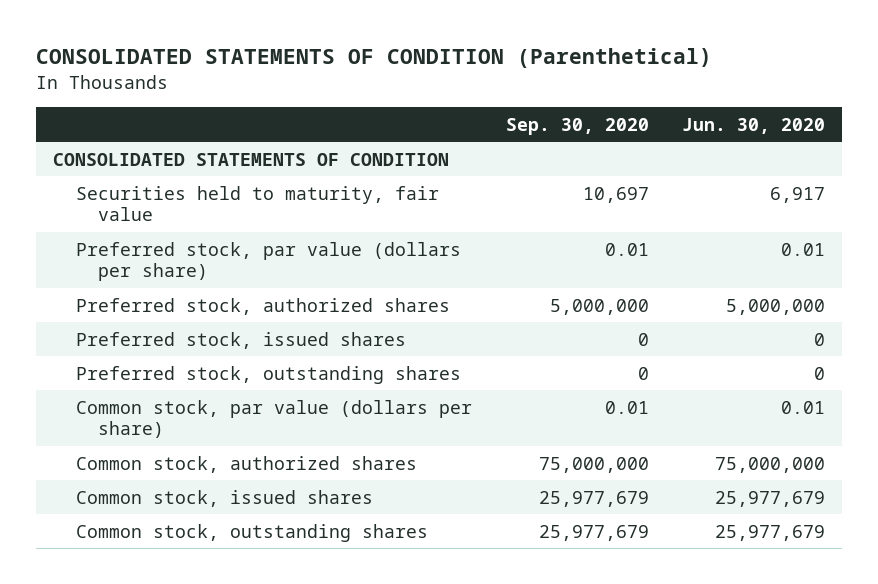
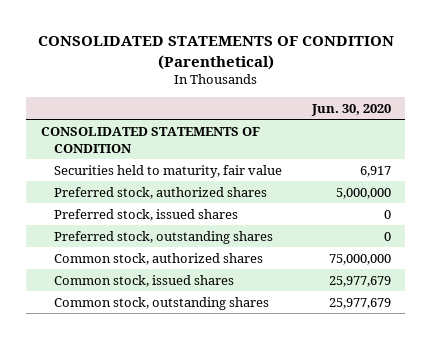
[505,117,649,135] Sep. 30, 2020 -> none
[75,241,461,282] Preferred stock, par value (dollars per share) -> none
[75,399,472,439] Common stock, par value (dollars per share) -> none

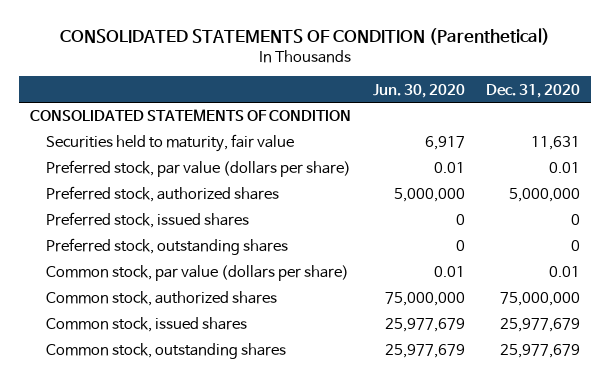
none -> [485,83,580,98] Dec. 31, 2020
none -> [46,160,352,178] Preferred stock, par value (dollars per share)
none -> [46,265,350,282] Common stock, par value (dollars per share)

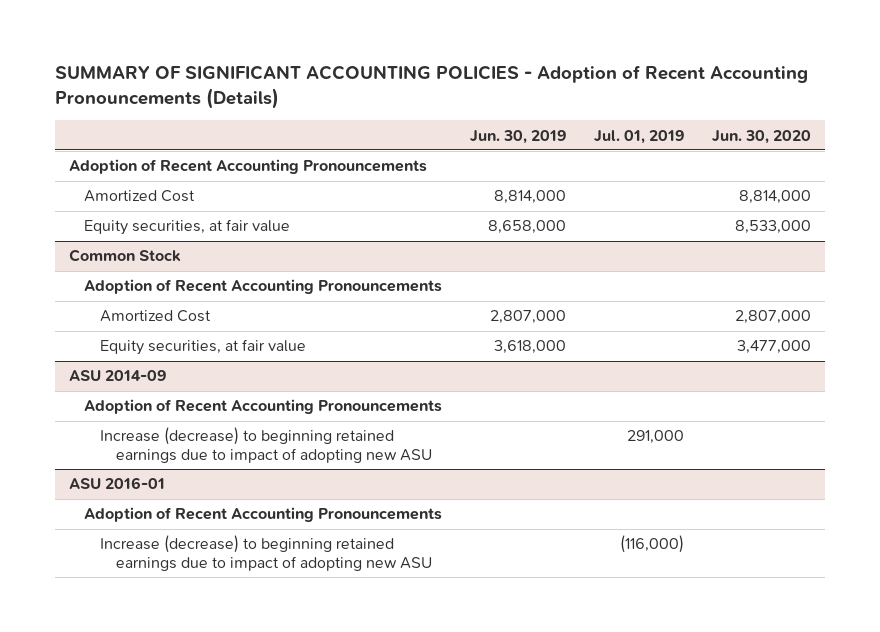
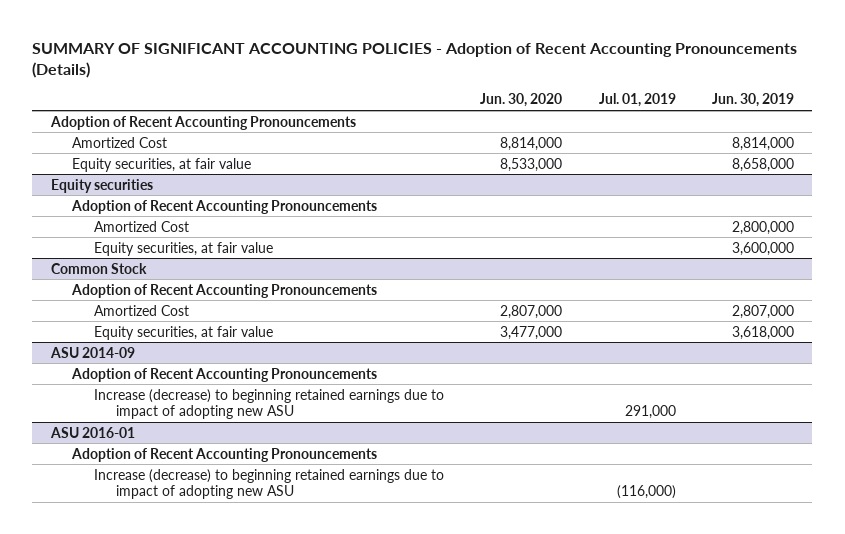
none -> [50,178,153,193] Equity securities
none -> [71,199,378,214] Adoption of Recent Accounting Pronouncements
none -> [94,220,190,232] Amortized Cost
none -> [94,241,274,256] Equity securities, at fair value

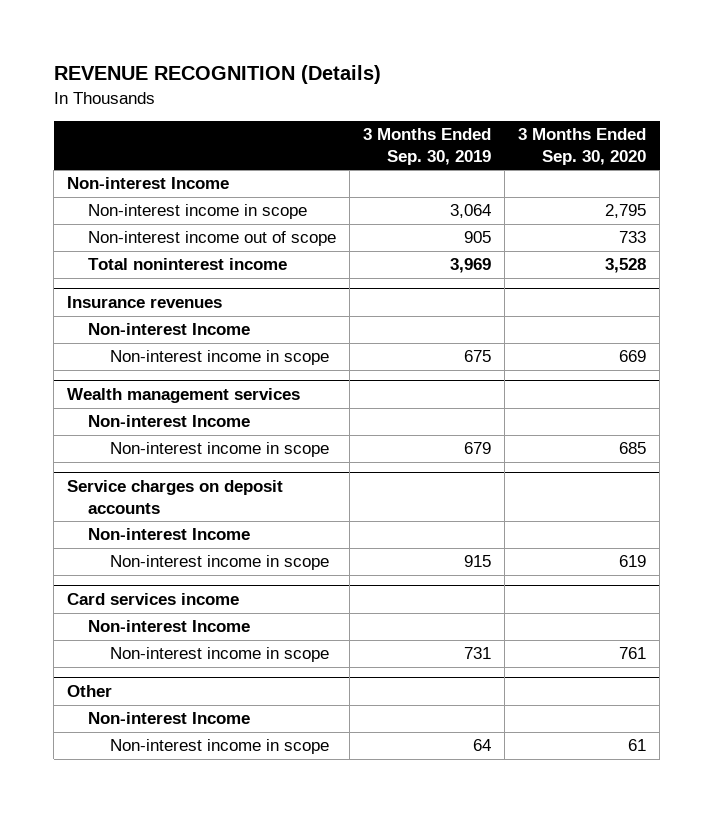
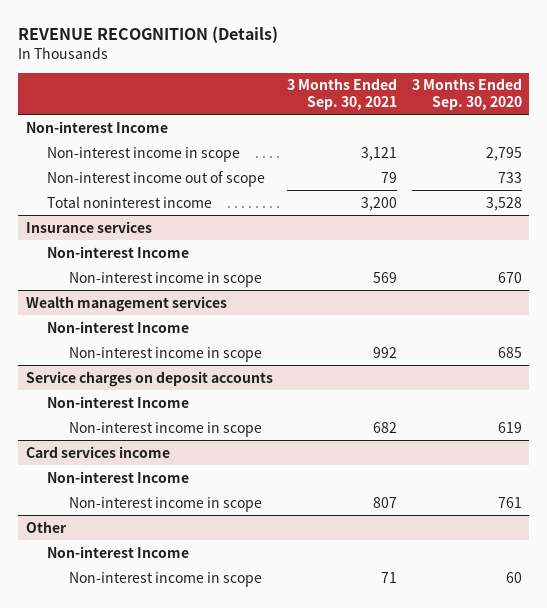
[363,128,492,165] 3 Months Ended Sep. 30, 2019 -> none
none -> [287,78,398,110] 3 Months Ended Sep. 30, 2021
[66,296,222,309] Insurance revenues -> [25,220,152,233] Insurance services
[619,350,647,363] 669 -> [497,271,522,283] 670
[628,739,647,752] 61 -> [505,571,522,583] 60

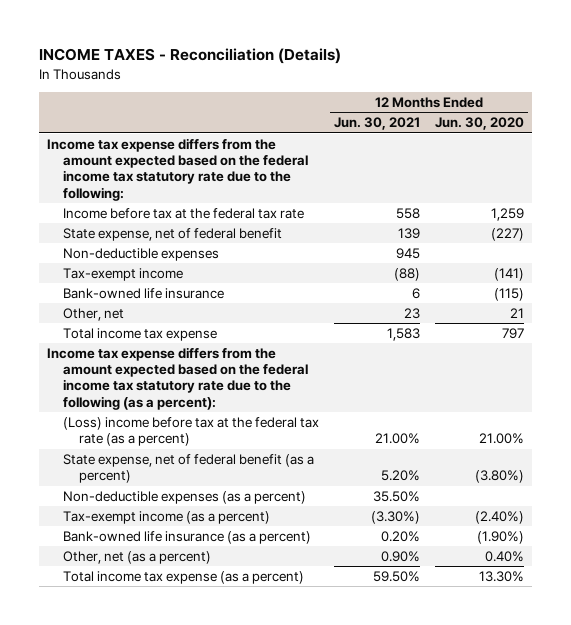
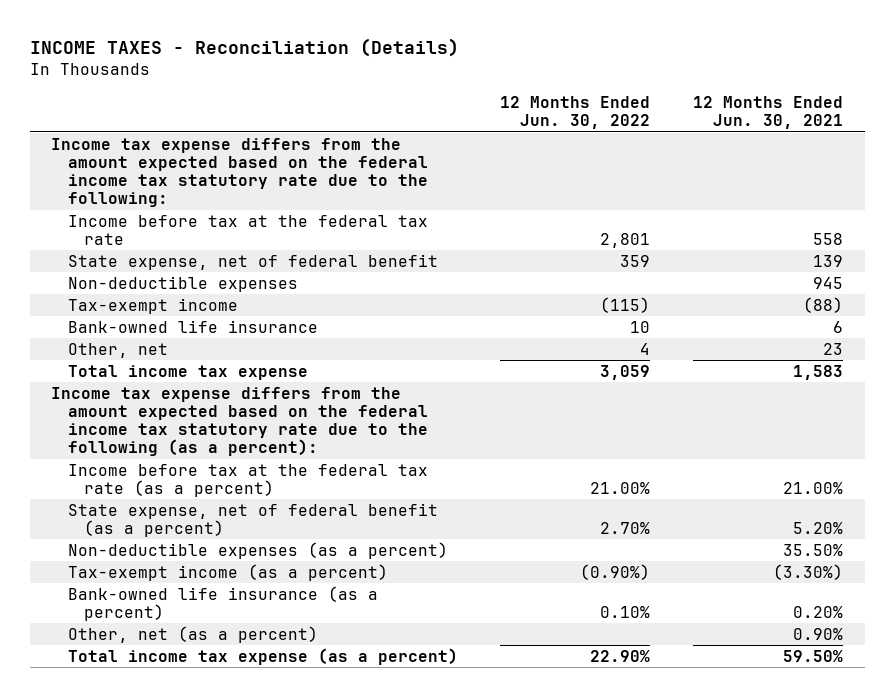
[435,117,525,131] Jun. 30, 2020 -> none
none -> [500,96,651,130] 12 Months Ended Jun. 30, 2022
[62,416,319,447] (Loss) income before tax at the federal tax rate (as a percent) -> [67,463,428,498] Income before tax at the federal tax rate (as a percent)

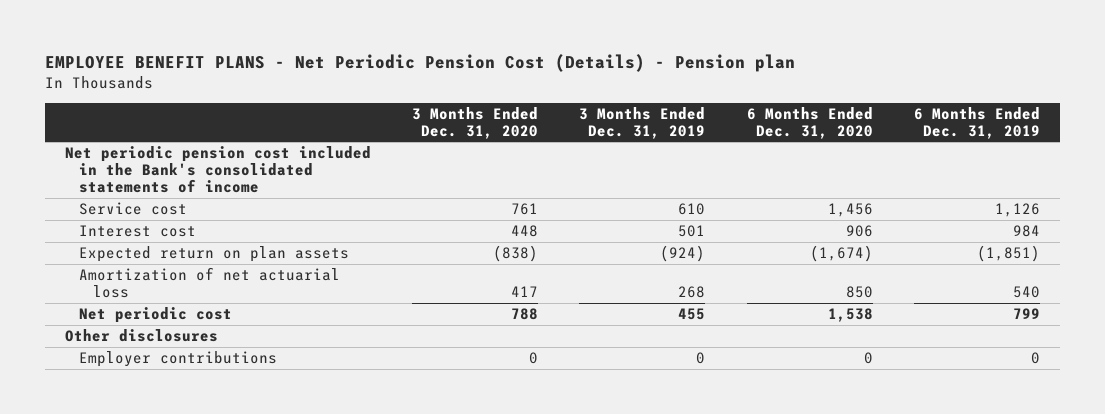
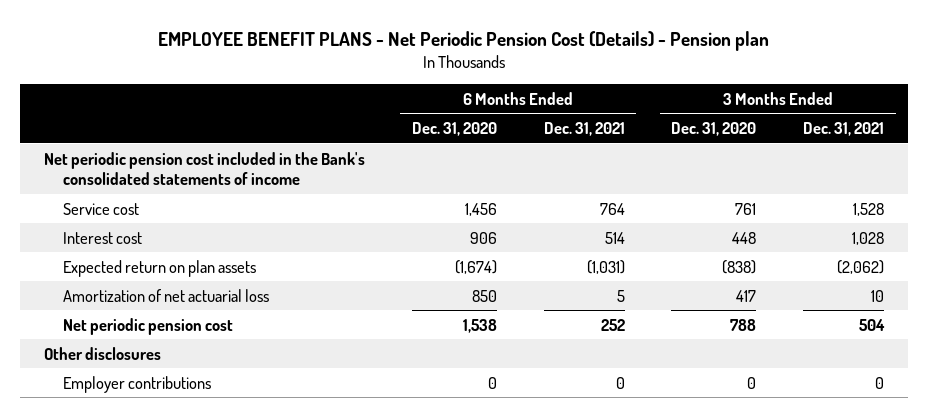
[579,106,706,139] 3 Months Ended Dec. 31, 2019 -> none
[913,106,1040,139] 6 Months Ended Dec. 31, 2019 -> none
none -> [543,122,625,137] Dec. 31, 2021
none -> [803,122,885,137] Dec. 31, 2021
[79,307,233,324] Net periodic cost -> [63,317,234,335] Net periodic pension cost

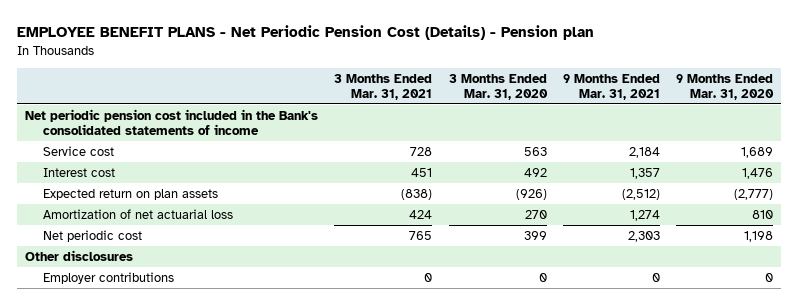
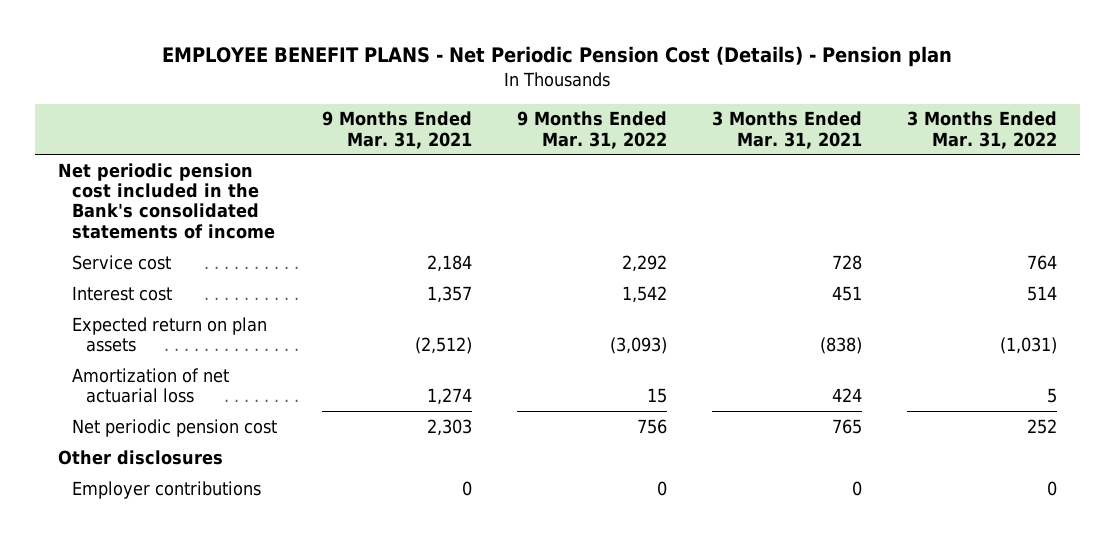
[448,73,548,100] 3 Months Ended Mar. 31, 2020 -> none
[675,73,774,100] 9 Months Ended Mar. 31, 2020 -> none
none -> [516,111,667,149] 9 Months Ended Mar. 31, 2022
none -> [907,111,1058,149] 3 Months Ended Mar. 31, 2022
[43,229,143,242] Net periodic cost -> [71,418,277,437] Net periodic pension cost

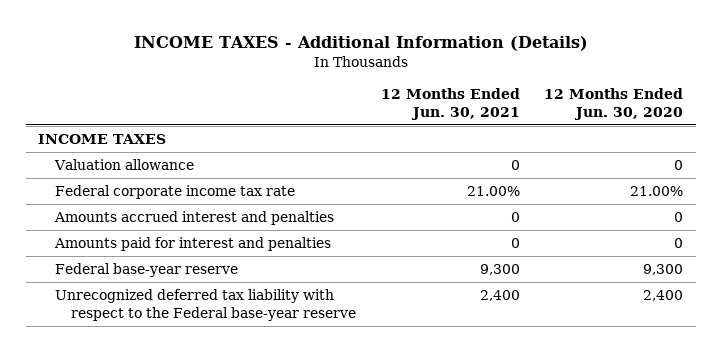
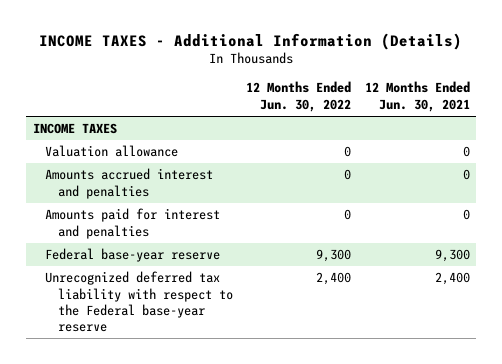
[544,87,684,120] 12 Months Ended Jun. 30, 2020 -> none
none -> [246,81,352,112] 12 Months Ended Jun. 30, 2022
[54,185,295,200] Federal corporate income tax rate -> none

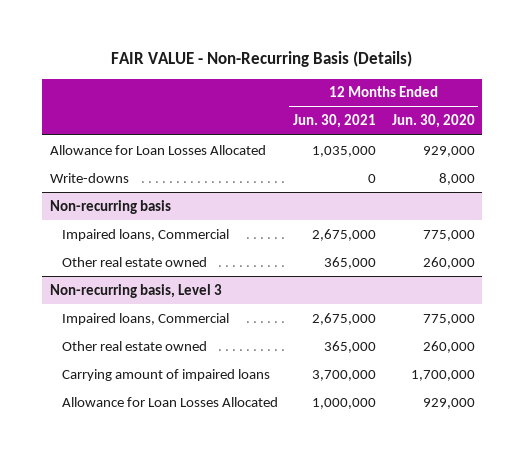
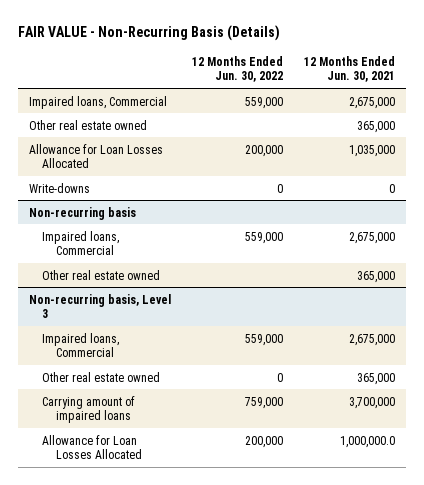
[391,114,475,129] Jun. 30, 2020 -> none
none -> [192,55,284,83] 12 Months Ended Jun. 30, 2022
none -> [28,95,167,109] Impaired loans, Commercial
none -> [28,119,147,130] Other real estate owned
[312,397,377,409] 1,000,000 -> [340,435,396,448] 1,000,000.0

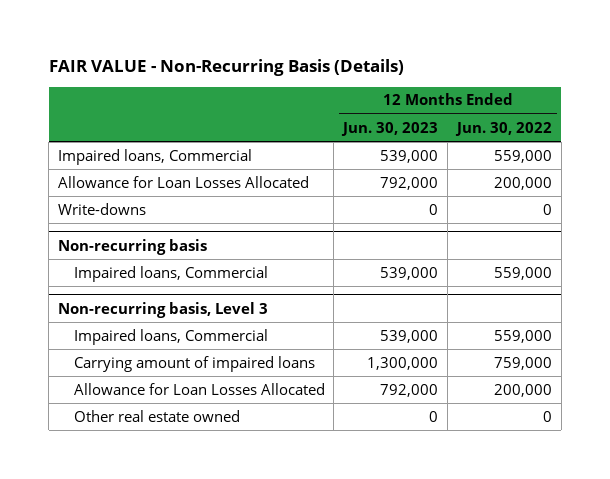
[304,55,396,83] 12 Months Ended Jun. 30, 2021 -> none
none -> [341,121,439,136] Jun. 30, 2023
[28,119,147,130] Other real estate owned -> none
[42,269,161,280] Other real estate owned -> none
[42,371,161,382] Other real estate owned -> [73,409,240,422] Other real estate owned

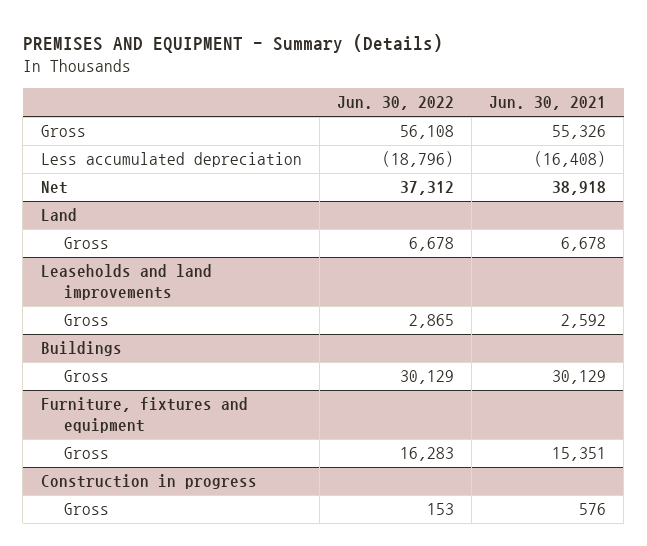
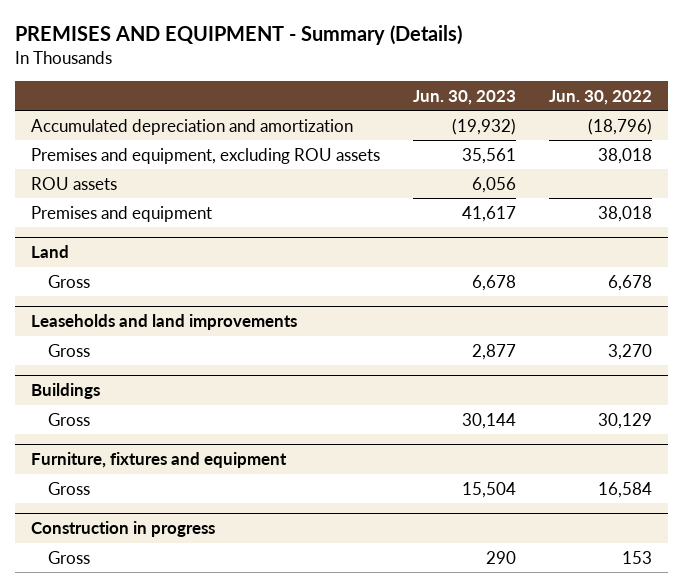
[488,96,606,111] Jun. 30, 2021 -> none
none -> [413,89,517,105] Jun. 30, 2023
[40,125,86,138] Gross -> none
[40,181,68,195] Net -> none
[40,152,302,168] Less accumulated depreciation -> [31,118,354,135] Accumulated depreciation and amortization
none -> [31,147,381,164] Premises and equipment, excluding ROU assets
none -> [31,176,118,190] ROU assets
none -> [31,205,213,222] Premises and equipment
[408,314,454,329] 2,865 -> [607,343,652,360] 3,270
[399,447,454,462] 16,283 -> [597,481,652,498] 16,584

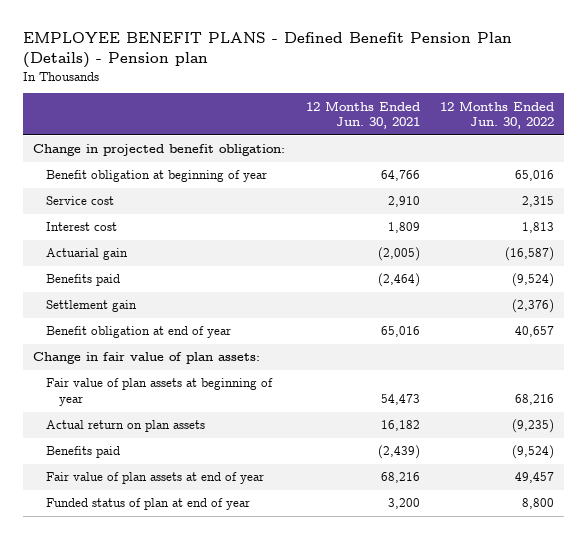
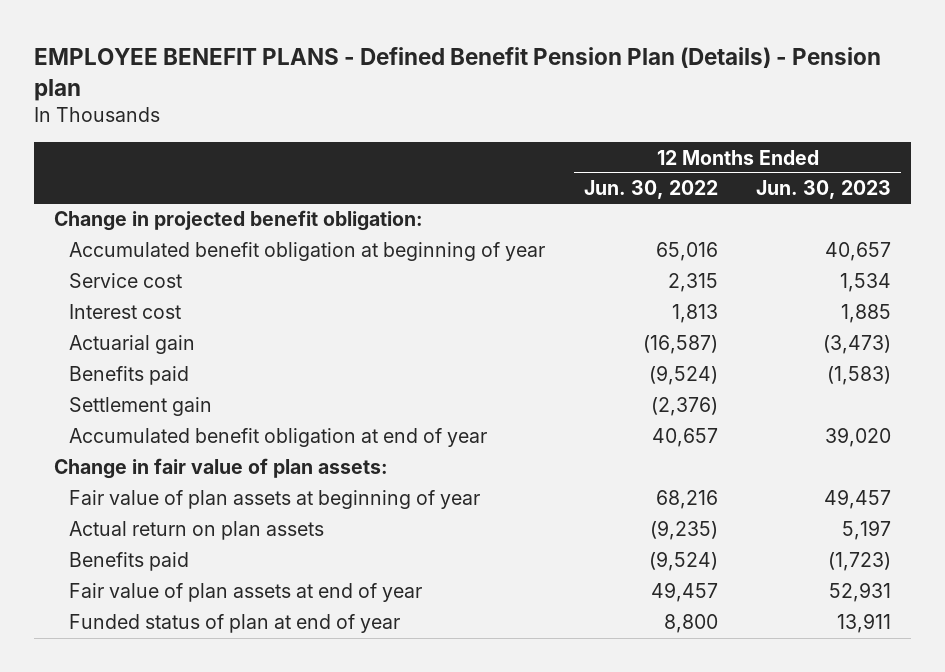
[305,100,420,130] 12 Months Ended Jun. 30, 2021 -> none
none -> [756,180,892,200] Jun. 30, 2023
[46,170,268,183] Benefit obligation at beginning of year -> [68,242,545,262] Accumulated benefit obligation at beginning of year
[46,326,232,339] Benefit obligation at end of year -> [68,428,487,448] Accumulated benefit obligation at end of year

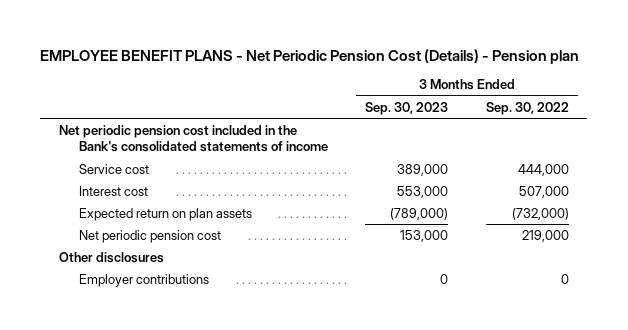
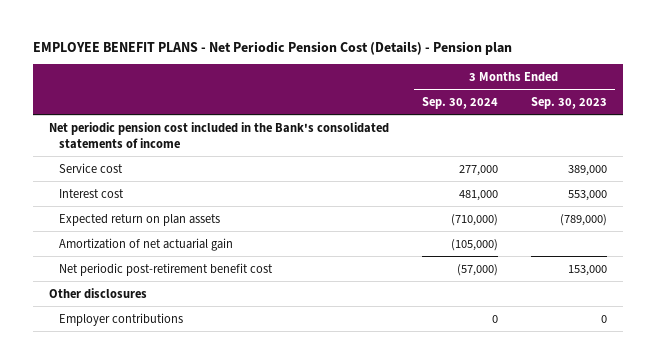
[485,101,569,115] Sep. 30, 2022 -> none
none -> [421,96,498,109] Sep. 30, 2024
none -> [58,237,233,251] Amortization of net actuarial gain
[78,229,221,243] Net periodic pension cost -> [58,262,273,276] Net periodic post-retirement benefit cost

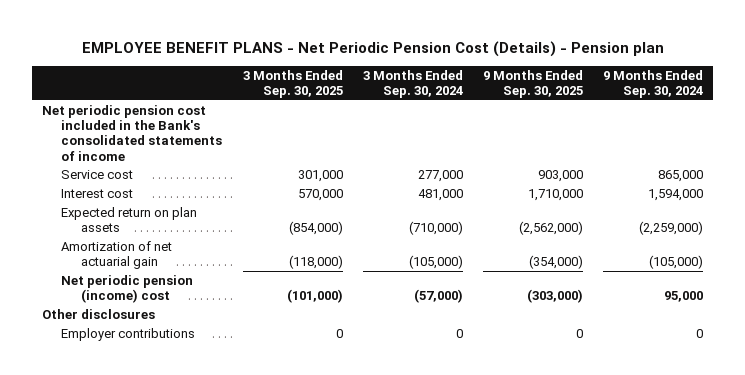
[530,96,607,109] Sep. 30, 2023 -> none
none -> [242,69,343,98] 3 Months Ended Sep. 30, 2025
none -> [482,69,583,98] 9 Months Ended Sep. 30, 2025
none -> [602,69,703,98] 9 Months Ended Sep. 30, 2024
[58,262,273,276] Net periodic post-retirement benefit cost -> [61,275,194,304] Net periodic pension (income) cost

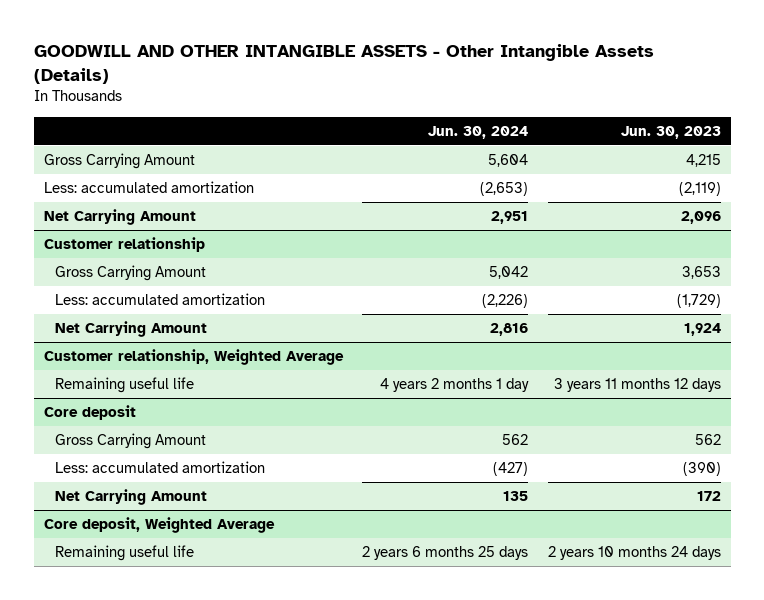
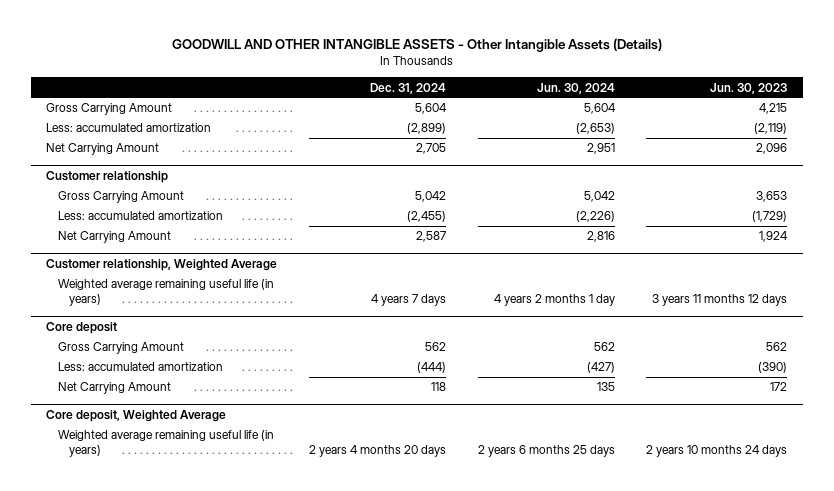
none -> [370,82,447,94] Dec. 31, 2024
[55,377,195,394] Remaining useful life -> [57,279,274,307] Weighted average remaining useful life (in years)
[55,545,195,562] Remaining useful life -> [57,430,274,458] Weighted average remaining useful life (in years)

